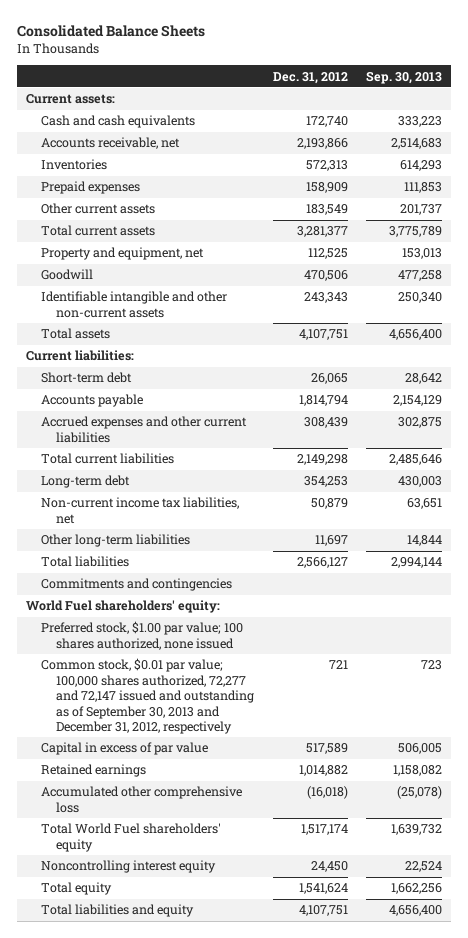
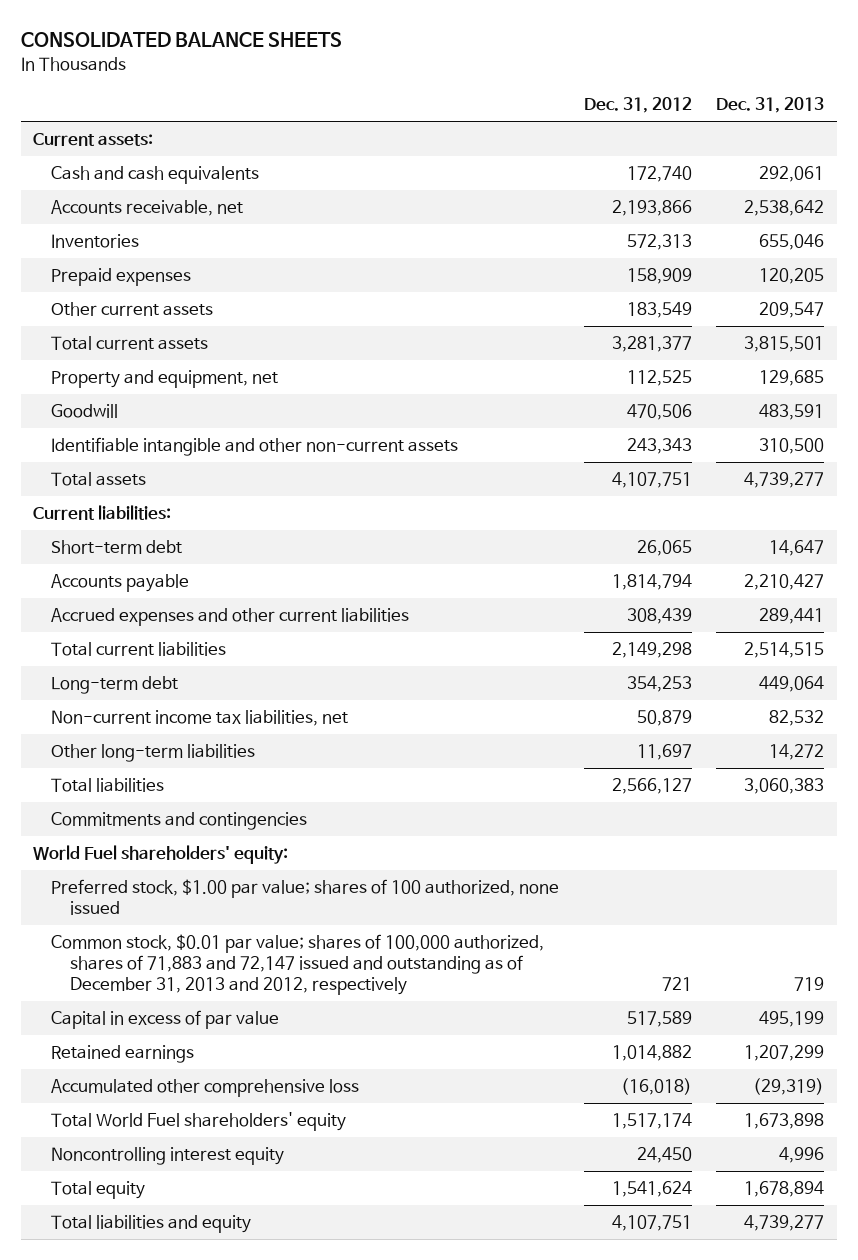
[17,25,206,38] Consolidated Balance Sheets -> [20,32,342,48] CONSOLIDATED BALANCE SHEETS
[365,70,442,84] Sep. 30, 2013 -> none
none -> [716,97,825,114] Dec. 31, 2013
[41,621,244,650] Preferred stock, $1.00 par value; 100 shares authorized, none issued -> [51,879,560,916] Preferred stock, $1.00 par value; shares of 100 authorized, none issued
[41,658,255,734] Common stock, $0.01 par value; 100,000 shares authorized, 72,277 and 72,147 issued and outstanding as of September 30, 2013 and December 31, 2012, respectively -> [51,934,545,995] Common stock, $0.01 par value; shares of 100,000 authorized, shares of 71,883 and 72,147 issued and outstanding as of December 31, 2013 and 2012, respectively

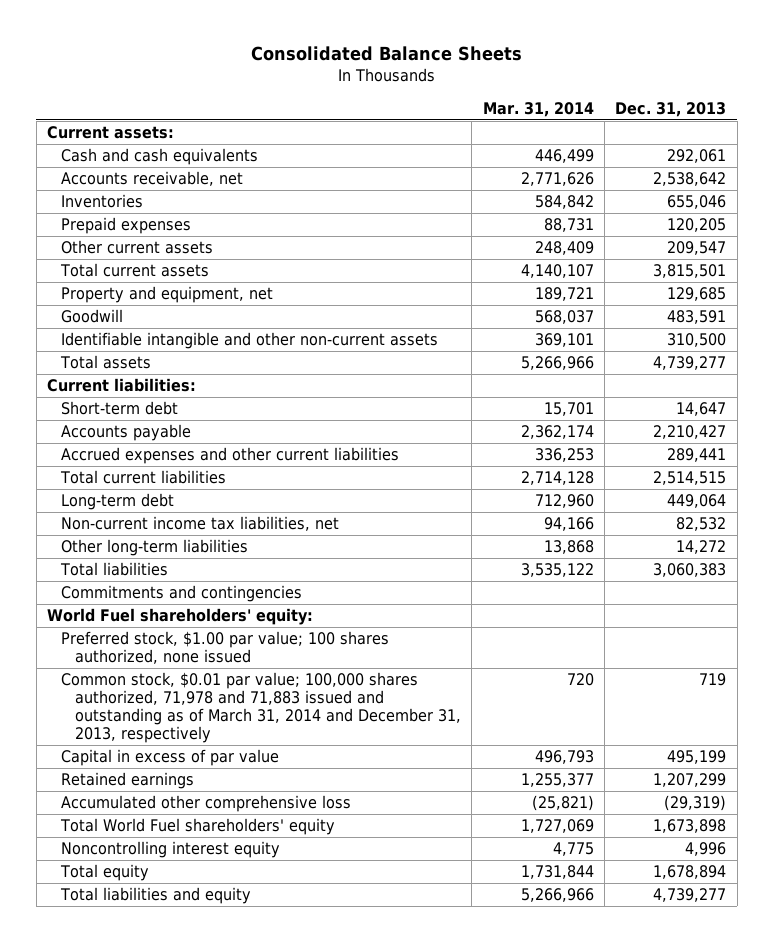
[20,32,342,48] CONSOLIDATED BALANCE SHEETS -> [250,46,522,62] Consolidated Balance Sheets
[583,97,692,114] Dec. 31, 2012 -> none
none -> [482,101,594,117] Mar. 31, 2014
[51,879,560,916] Preferred stock, $1.00 par value; shares of 100 authorized, none issued -> [61,631,390,665] Preferred stock, $1.00 par value; 100 shares authorized, none issued
[51,934,545,995] Common stock, $0.01 par value; shares of 100,000 authorized, shares of 71,883 and 72,147 issued and outstanding as of December 31, 2013 and 2012, respectively -> [61,672,462,743] Common stock, $0.01 par value; 100,000 shares authorized, 71,978 and 71,883 issued and outstanding as of March 31, 2014 and December 31, 2013, respectively

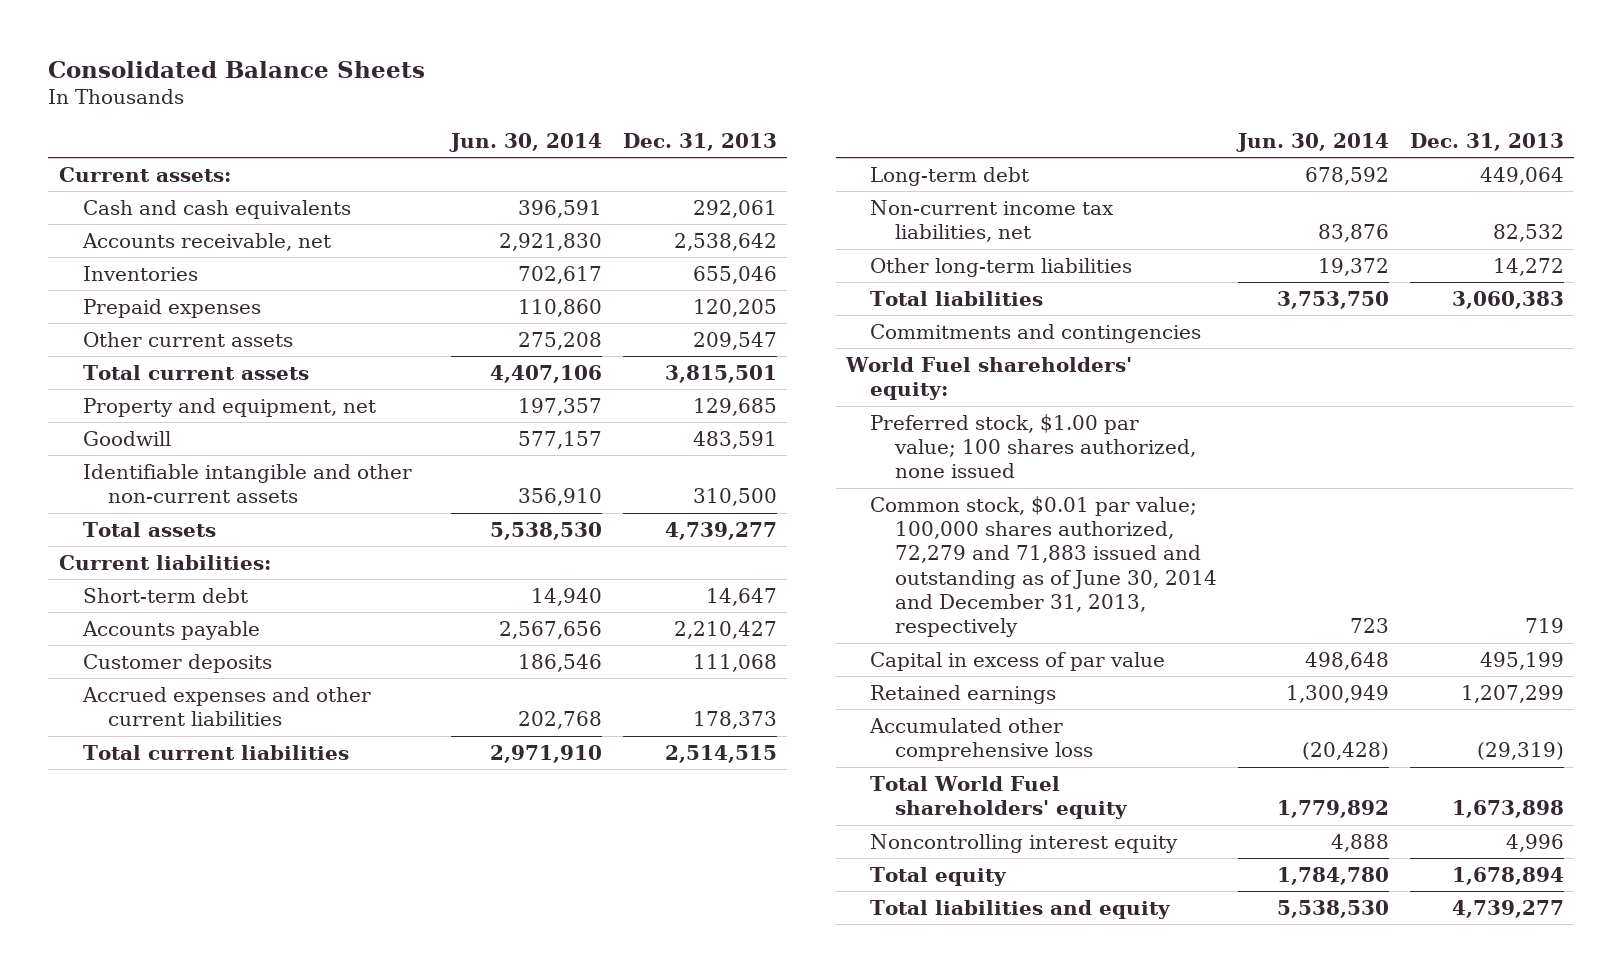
[482,101,594,117] Mar. 31, 2014 -> none
none -> [448,132,602,152] Jun. 30, 2014
none -> [83,653,273,673] Customer deposits
[667,448,727,463] 289,441 -> [692,710,777,729] 178,373
[61,672,462,743] Common stock, $0.01 par value; 100,000 shares authorized, 71,978 and 71,883 issued and outstanding as of March 31, 2014 and December 31, 2013, respectively -> [870,495,1217,638] Common stock, $0.01 par value; 100,000 shares authorized, 72,279 and 71,883 issued and outstanding as of June 30, 2014 and December 31, 2013, respectively

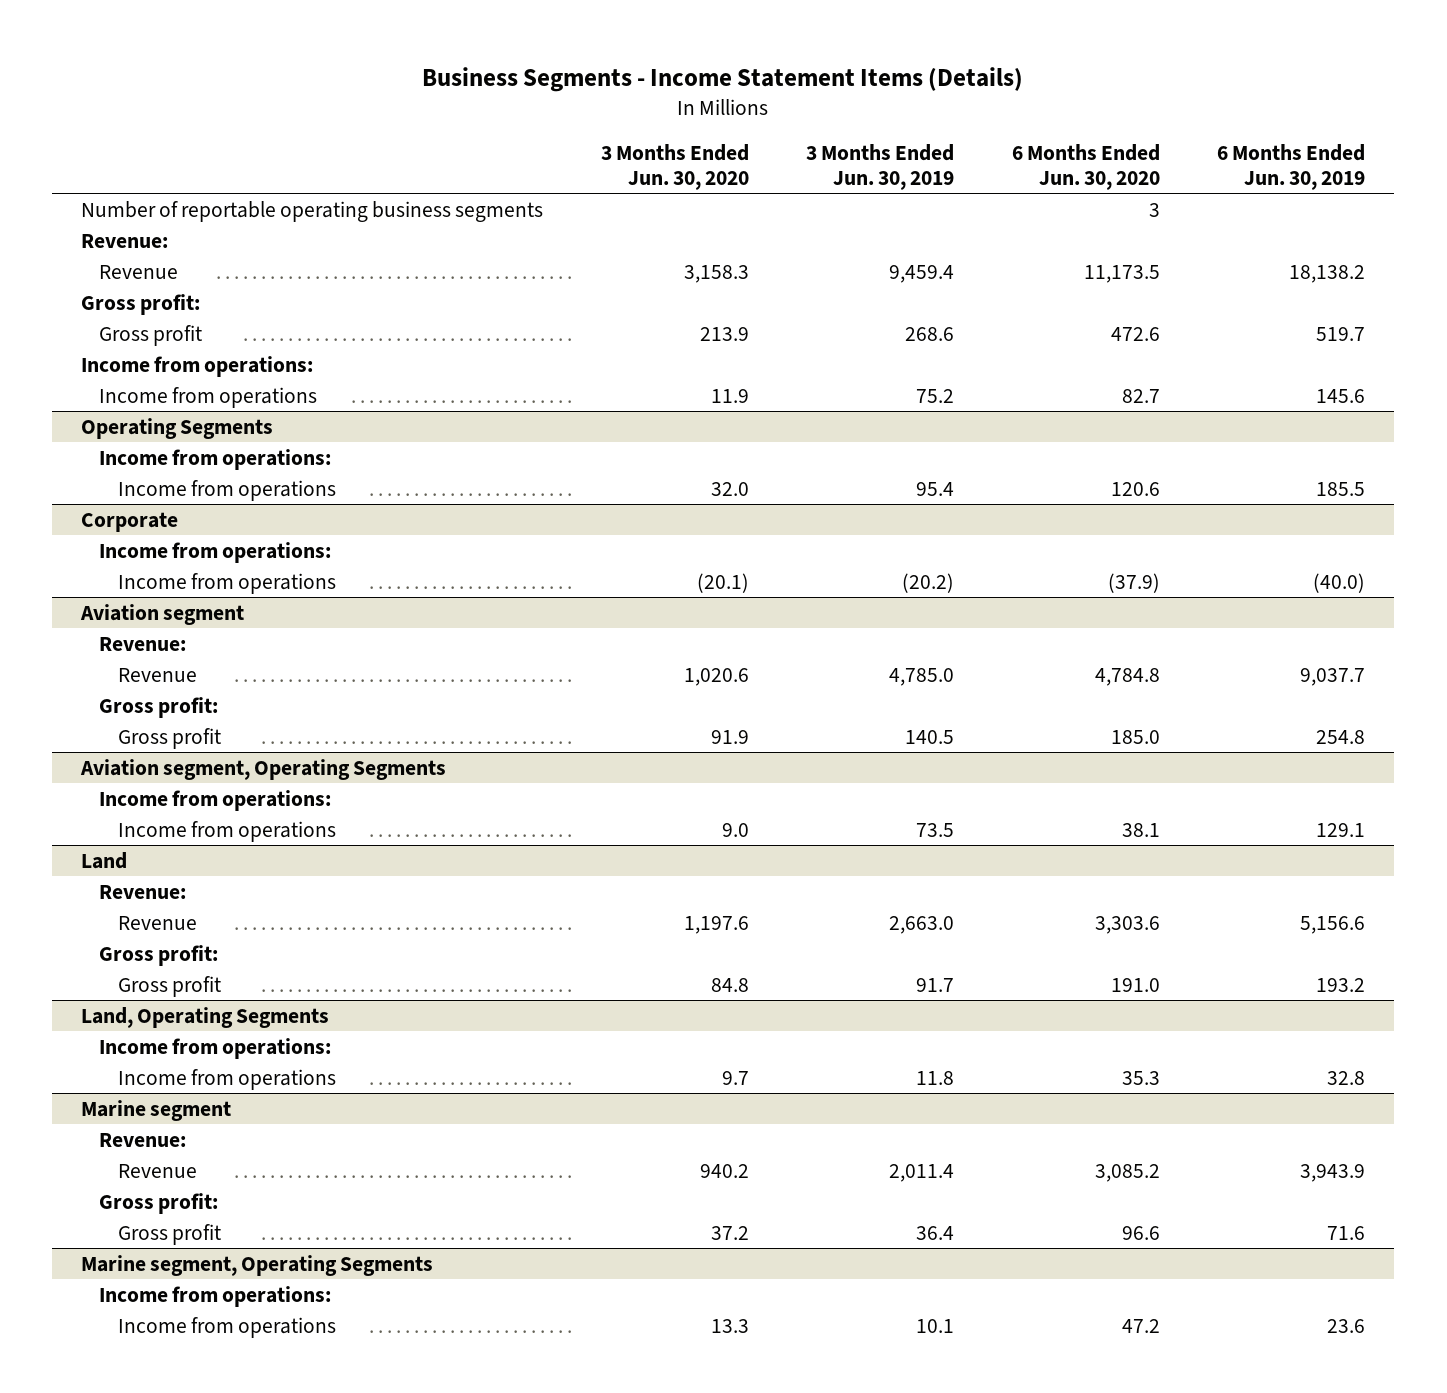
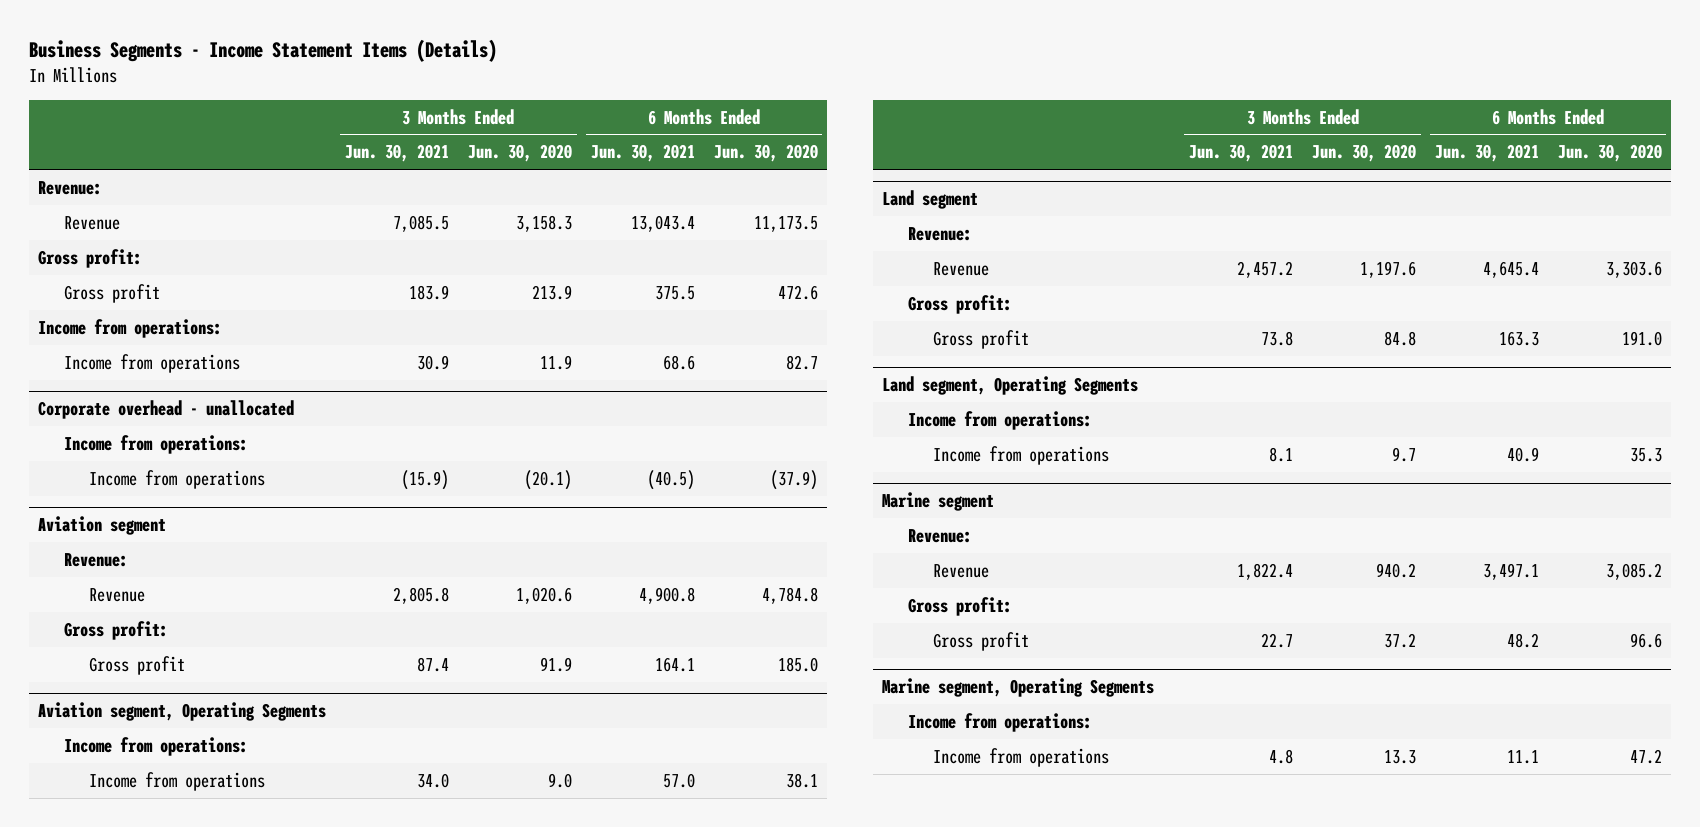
[806,143,955,190] 3 Months Ended Jun. 30, 2019 -> none
[1217,143,1366,190] 6 Months Ended Jun. 30, 2019 -> none
none -> [344,144,449,163] Jun. 30, 2021
none -> [590,144,695,163] Jun. 30, 2021
[81,200,544,222] Number of reportable operating business segments -> none
[81,417,274,439] Operating Segments -> none
[99,448,332,470] Income from operations: -> none
[117,479,336,501] Income from operations -> none
[81,511,179,532] Corporate -> [38,400,295,420] Corporate overhead - unallocated
[81,851,128,869] Land -> [882,190,979,210] Land segment
[81,1006,330,1028] Land, Operating Segments -> [882,376,1139,396] Land segment, Operating Segments

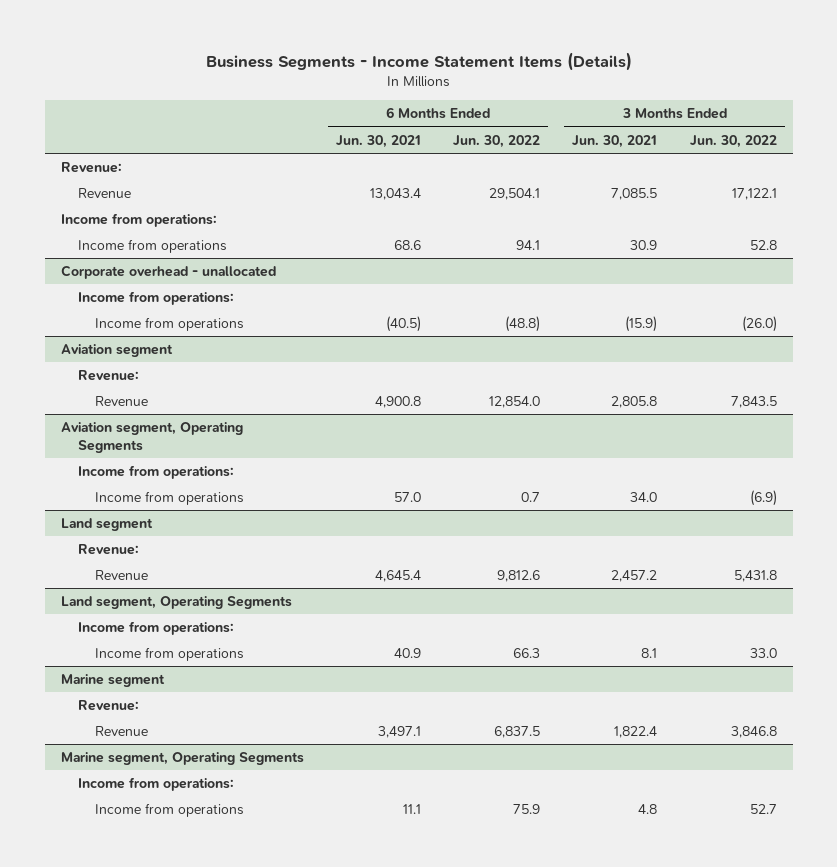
[467,144,572,163] Jun. 30, 2020 -> none
[713,144,818,163] Jun. 30, 2020 -> none
none -> [453,134,541,148] Jun. 30, 2022
none -> [689,134,777,148] Jun. 30, 2022
[38,248,143,268] Gross profit: -> none
[63,283,160,303] Gross profit -> none
[63,620,168,640] Gross profit: -> none
[88,655,185,675] Gross profit -> none
[907,294,1012,314] Gross profit: -> none
[933,329,1030,349] Gross profit -> none
[907,596,1012,616] Gross profit: -> none
[933,631,1030,651] Gross profit -> none

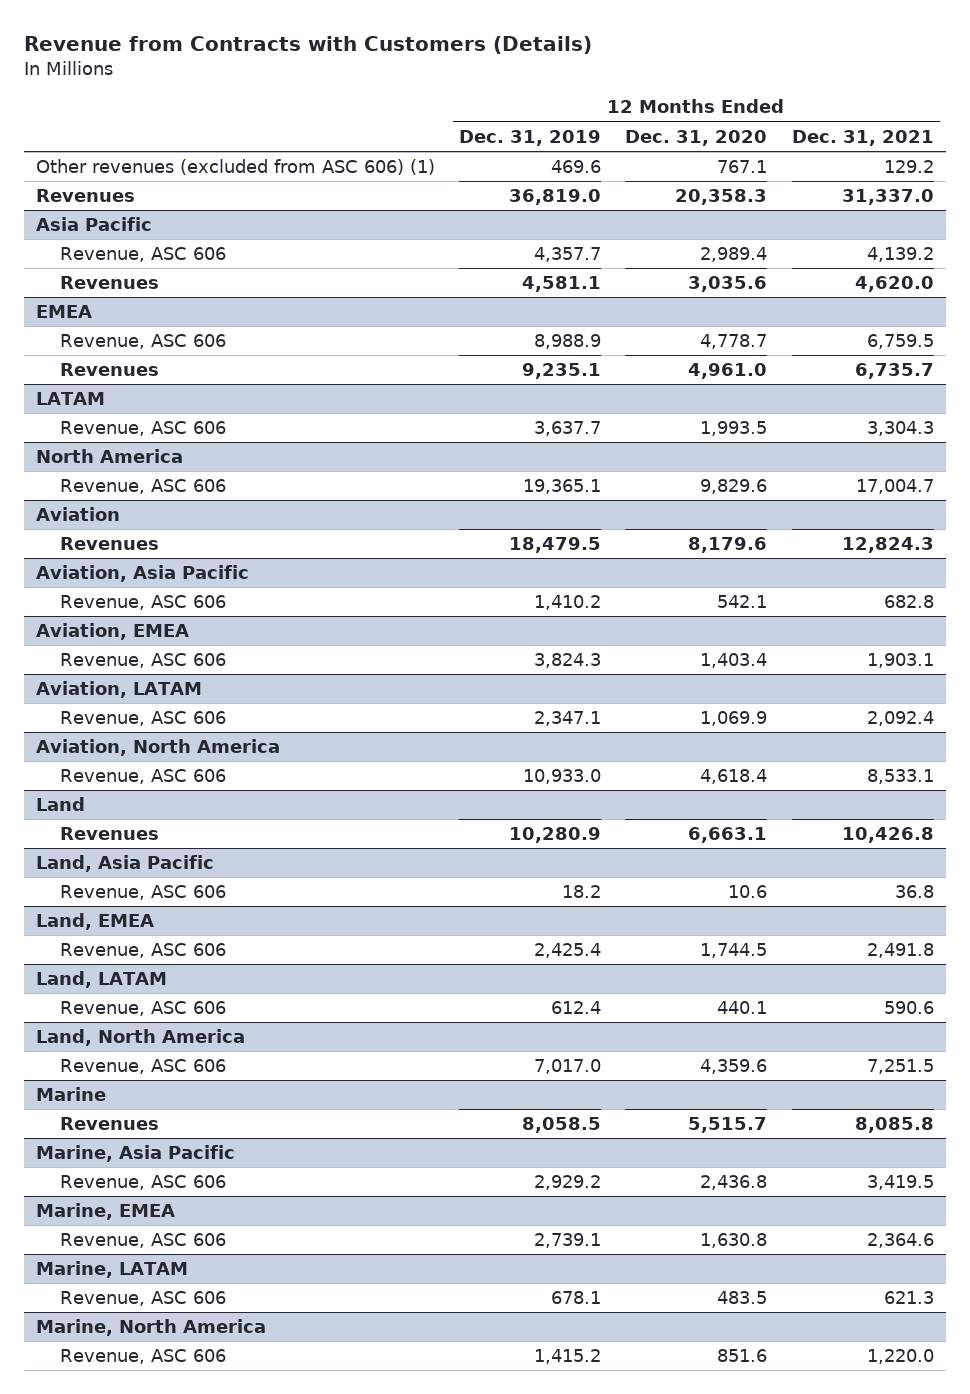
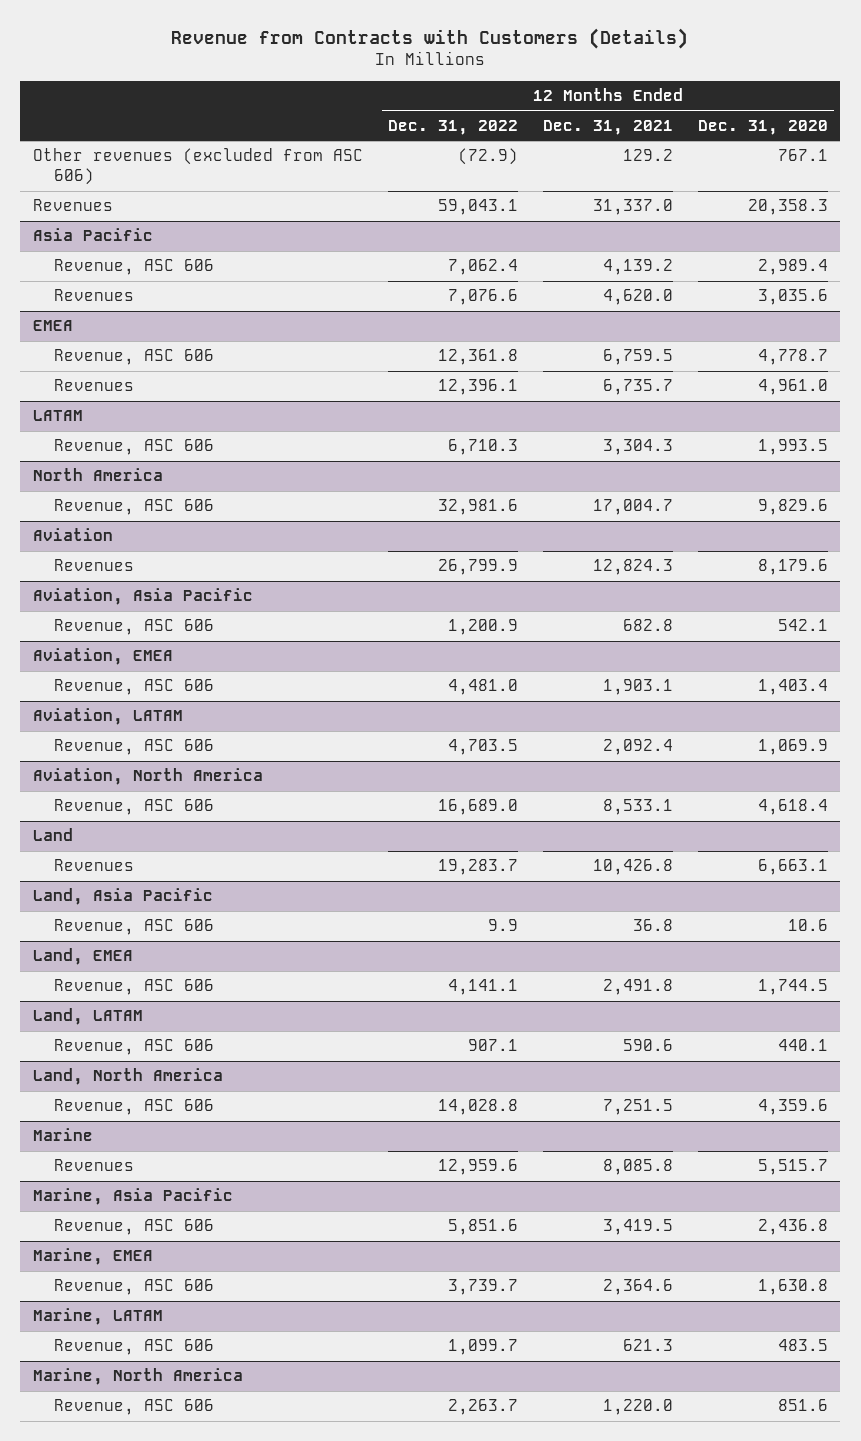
[459,129,602,146] Dec. 31, 2019 -> none
none -> [387,119,518,135] Dec. 31, 2022
[36,159,436,176] Other revenues (excluded from ASC 606) (1) -> [32,148,363,186] Other revenues (excluded from ASC 606)

